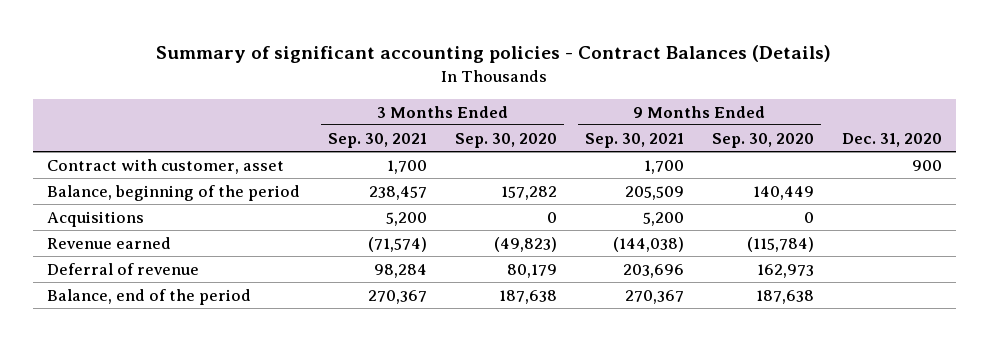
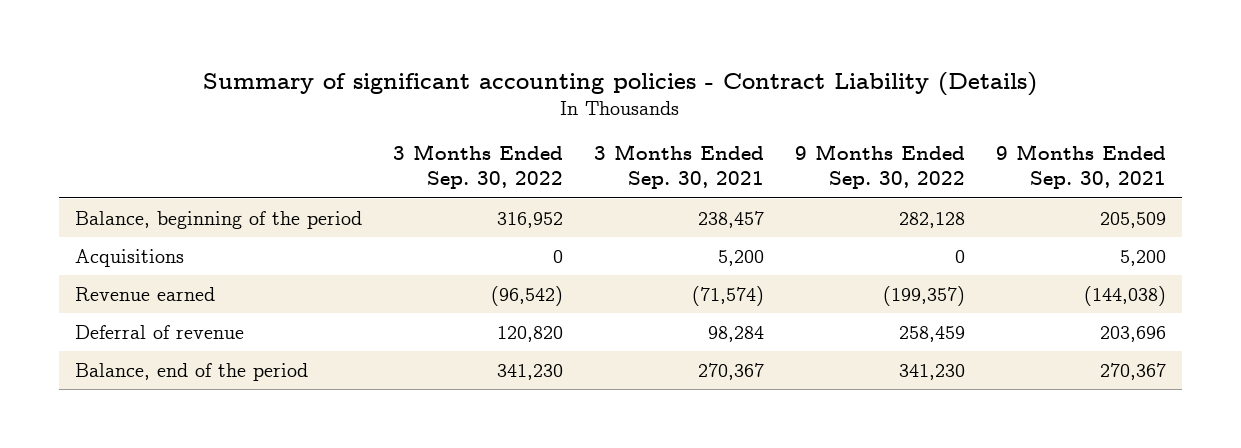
[156,45,832,64] Summary of significant accounting policies - Contract Balances (Details) -> [203,72,1038,97] Summary of significant accounting policies - Contract Liability (Details)
[455,132,558,148] Sep. 30, 2020 -> none
[711,132,814,148] Sep. 30, 2020 -> none
[841,132,942,147] Dec. 31, 2020 -> none
none -> [392,144,563,190] 3 Months Ended Sep. 30, 2022
none -> [794,144,965,190] 9 Months Ended Sep. 30, 2022
[47,158,285,174] Contract with customer, asset -> none

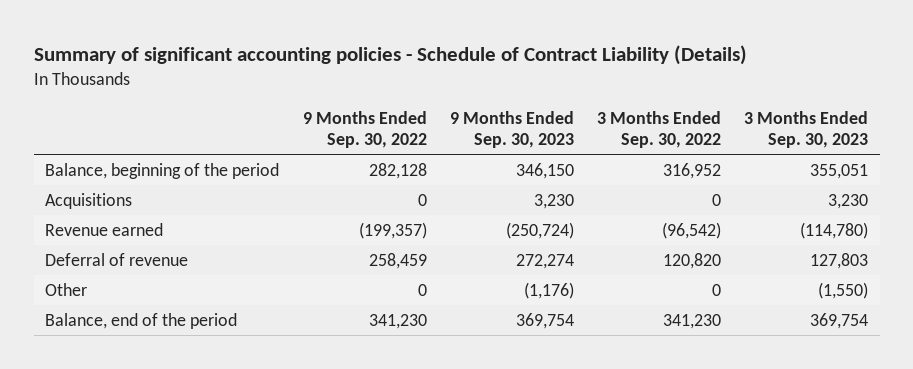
[203,72,1038,97] Summary of significant accounting policies - Contract Liability (Details) -> [33,45,747,66] Summary of significant accounting policies - Schedule of Contract Liability (Details)
[593,144,764,190] 3 Months Ended Sep. 30, 2021 -> none
[996,144,1167,190] 9 Months Ended Sep. 30, 2021 -> none
none -> [449,111,574,148] 9 Months Ended Sep. 30, 2023
none -> [743,111,868,148] 3 Months Ended Sep. 30, 2023
none -> [45,282,88,296] Other

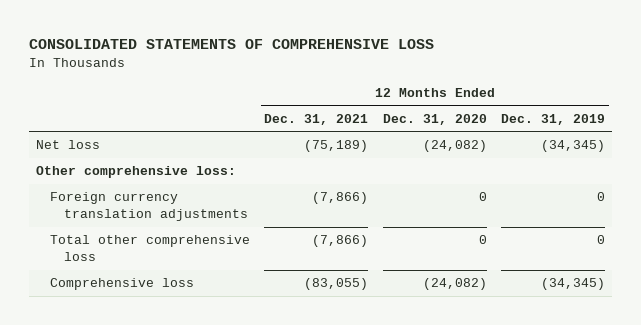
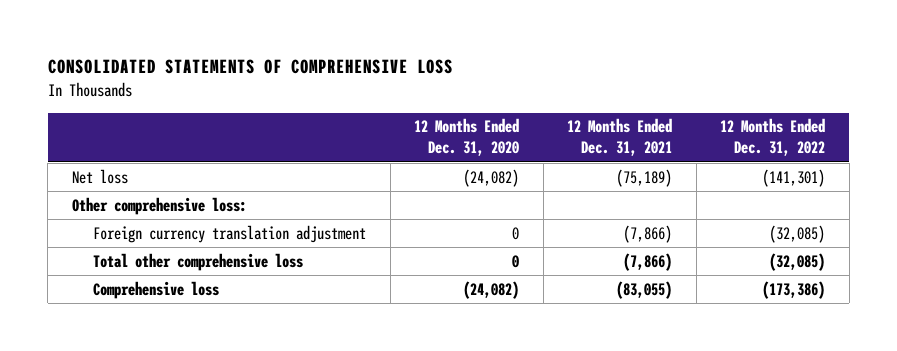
[501,113,606,125] Dec. 31, 2019 -> none
none -> [720,118,826,157] 12 Months Ended Dec. 31, 2022
[49,192,248,221] Foreign currency translation adjustments -> [93,224,367,243] Foreign currency translation adjustment

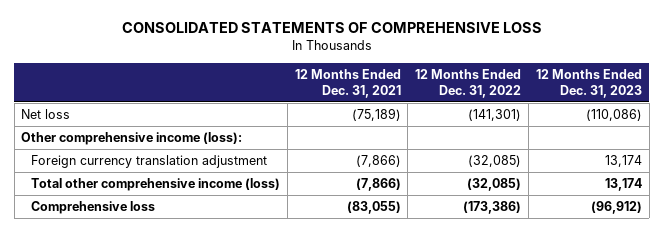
[414,118,520,157] 12 Months Ended Dec. 31, 2020 -> none
none -> [535,68,642,98] 12 Months Ended Dec. 31, 2023
[71,196,247,215] Other comprehensive loss: -> [21,132,243,146] Other comprehensive income (loss):
[93,252,304,271] Total other comprehensive loss -> [30,178,280,192] Total other comprehensive income (loss)

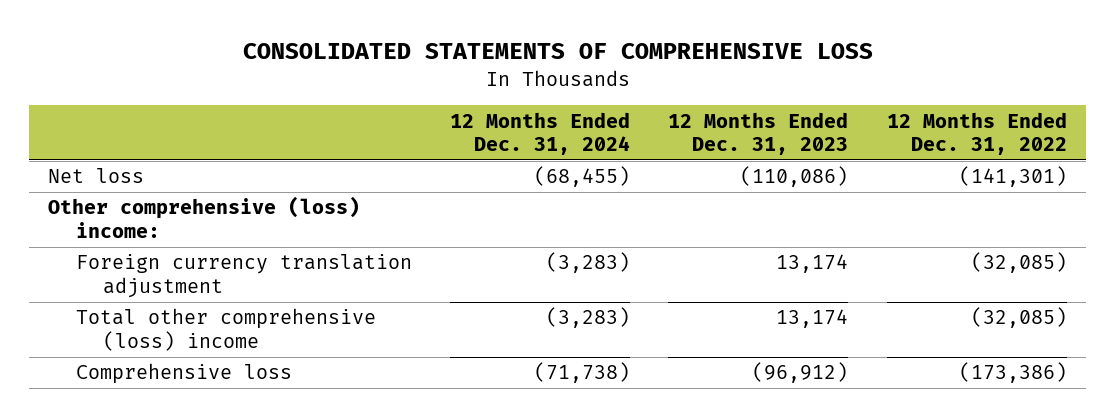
[294,68,401,98] 12 Months Ended Dec. 31, 2021 -> none
none -> [449,111,630,156] 12 Months Ended Dec. 31, 2024
[21,132,243,146] Other comprehensive income (loss): -> [48,196,361,238] Other comprehensive (loss) income:
[30,178,280,192] Total other comprehensive income (loss) -> [75,308,376,351] Total other comprehensive (loss) income

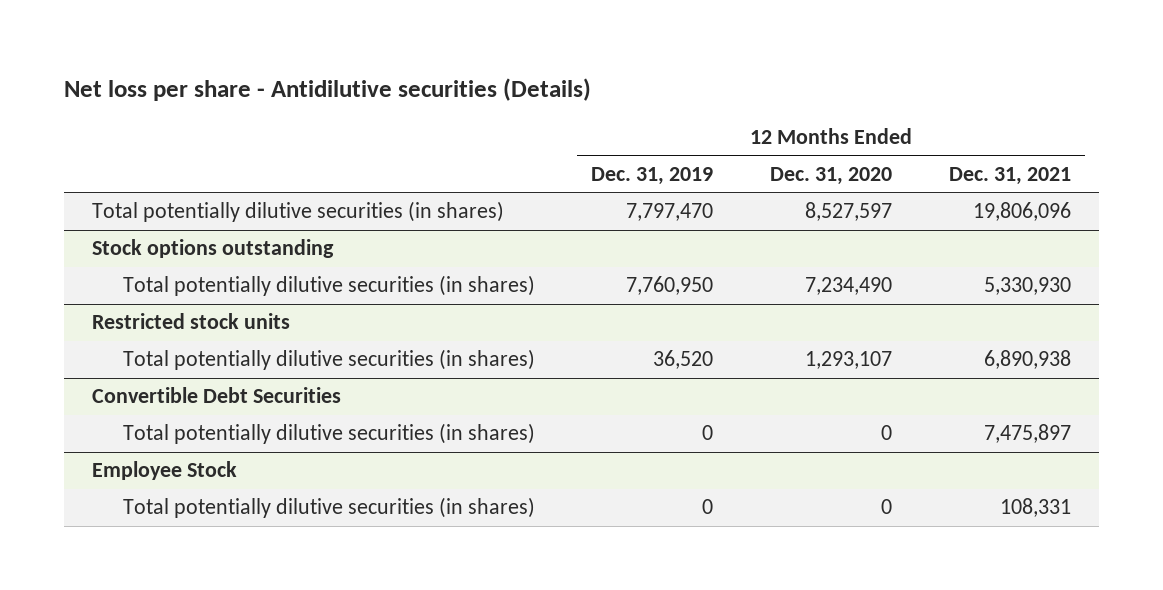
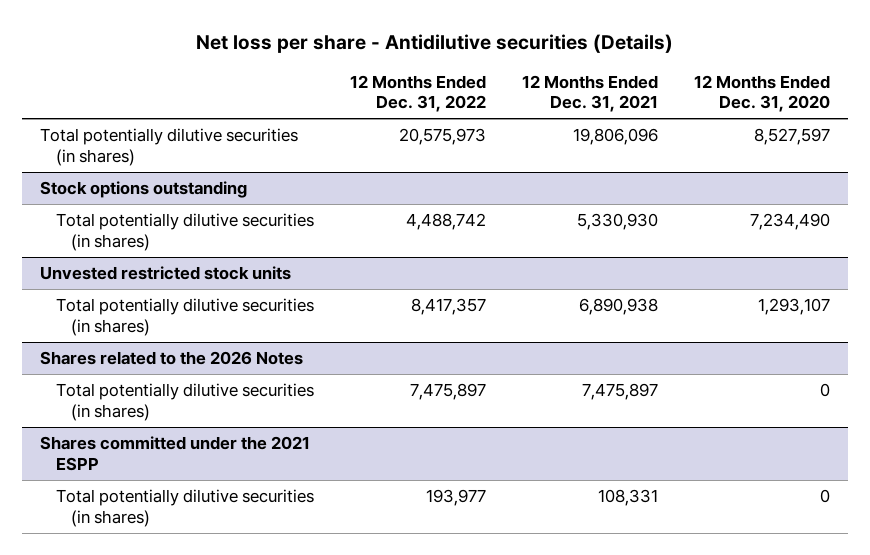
[591,166,714,185] Dec. 31, 2019 -> none
none -> [349,74,486,113] 12 Months Ended Dec. 31, 2022
[92,313,291,330] Restricted stock units -> [40,266,292,281] Unvested restricted stock units
[92,387,342,404] Convertible Debt Securities -> [40,351,304,366] Shares related to the 2026 Notes
[92,461,238,481] Employee Stock -> [40,436,311,471] Shares committed under the 2021 ESPP

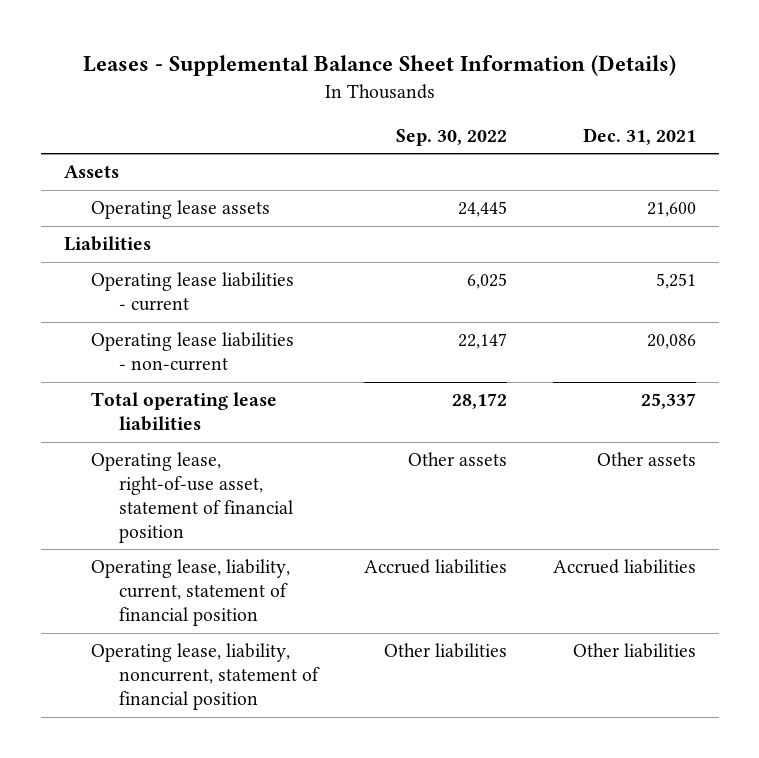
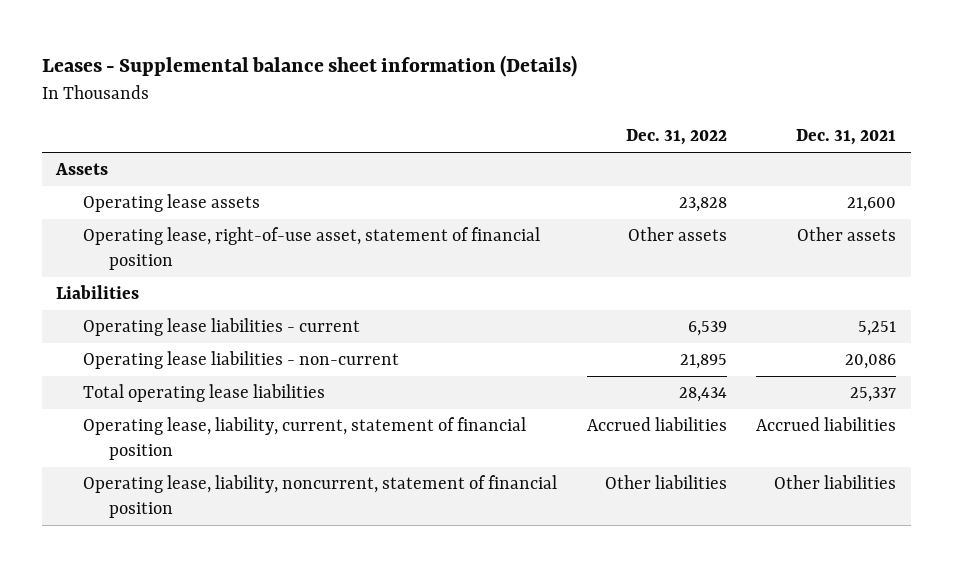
[82,55,676,77] Leases - Supplemental Balance Sheet Information (Details) -> [41,55,577,78] Leases - Supplemental balance sheet information (Details)
[395,128,507,146] Sep. 30, 2022 -> none
none -> [625,129,727,146] Dec. 31, 2022
[91,452,293,543] Operating lease, right-of-use asset, statement of financial position -> [82,227,540,271] Operating lease, right-of-use asset, statement of financial position

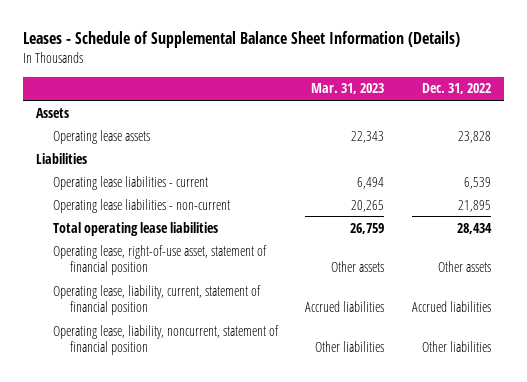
[41,55,577,78] Leases - Supplemental balance sheet information (Details) -> [22,31,460,49] Leases - Schedule of Supplemental Balance Sheet Information (Details)
[796,129,897,146] Dec. 31, 2021 -> none
none -> [311,83,385,95] Mar. 31, 2023
[82,227,540,271] Operating lease, right-of-use asset, statement of financial position -> [53,244,268,276] Operating lease, right-of-use asset, statement of financial position

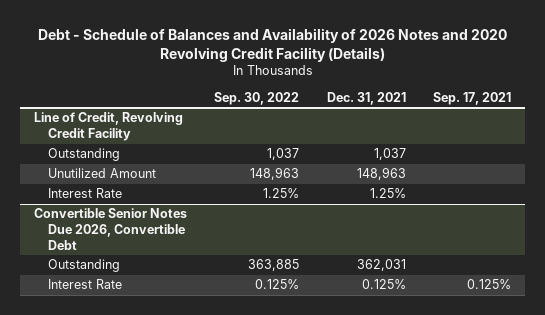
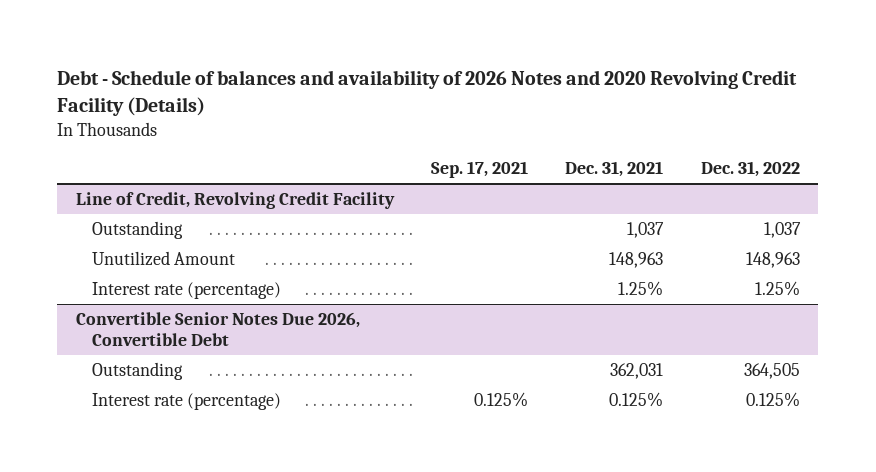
[37,27,507,62] Debt - Schedule of Balances and Availability of 2026 Notes and 2020 Revolving Credit Facility (Details) -> [57,69,798,116] Debt - Schedule of balances and availability of 2026 Notes and 2020 Revolving Credit Facility (Details)
[214,91,300,105] Sep. 30, 2022 -> none
none -> [700,161,800,178] Dec. 31, 2022
[48,188,123,199] Interest Rate -> [92,281,282,299] Interest rate (percentage)
[48,279,123,290] Interest Rate -> [92,392,282,410] Interest rate (percentage)

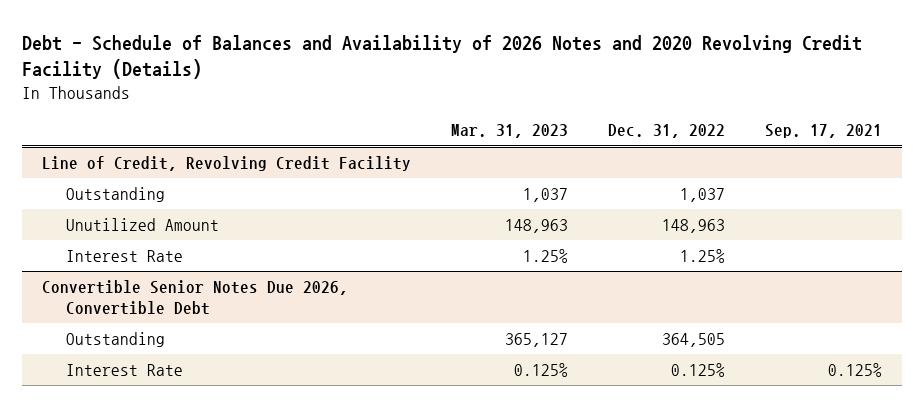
[57,69,798,116] Debt - Schedule of balances and availability of 2026 Notes and 2020 Revolving Credit Facility (Details) -> [22,34,863,79] Debt - Schedule of Balances and Availability of 2026 Notes and 2020 Revolving Credit Facility (Details)
[565,161,664,178] Dec. 31, 2021 -> none
none -> [451,124,569,139] Mar. 31, 2023
[92,281,282,299] Interest rate (percentage) -> [66,249,184,262] Interest Rate
[92,392,282,410] Interest rate (percentage) -> [66,363,184,376] Interest Rate

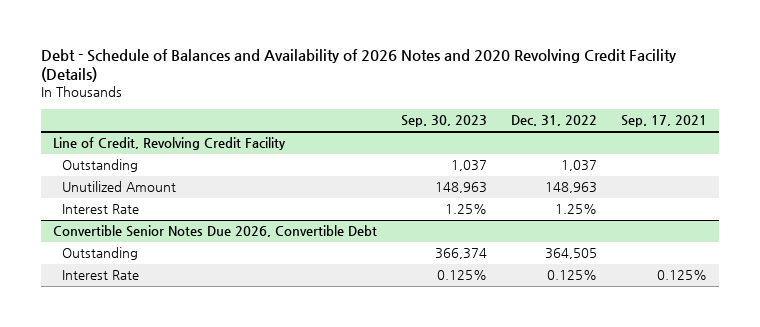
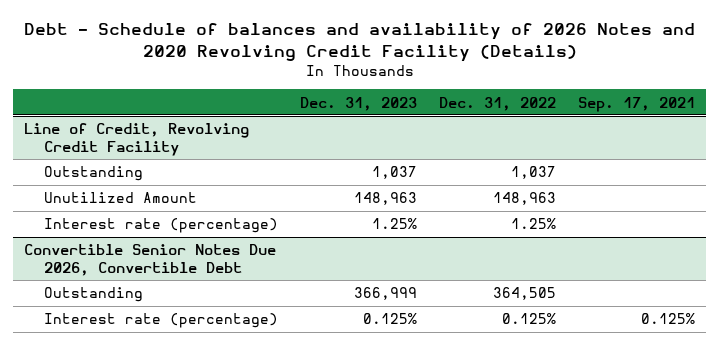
[40,49,677,83] Debt - Schedule of Balances and Availability of 2026 Notes and 2020 Revolving Credit Facility (Details) -> [23,23,695,62] Debt - Schedule of balances and availability of 2026 Notes and 2020 Revolving Credit Facility (Details)
[400,115,487,128] Sep. 30, 2023 -> none
none -> [299,96,417,111] Dec. 31, 2023
[62,204,140,215] Interest Rate -> [43,218,278,234] Interest rate (percentage)
[62,270,140,281] Interest Rate -> [43,313,278,329] Interest rate (percentage)

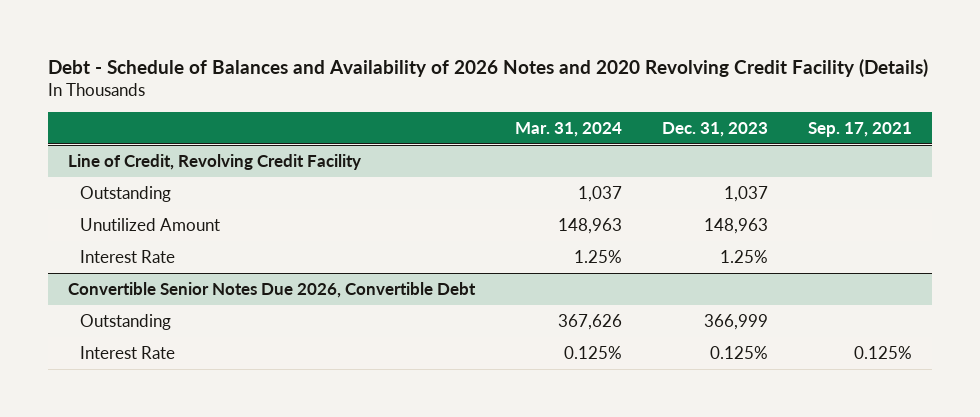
[23,23,695,62] Debt - Schedule of balances and availability of 2026 Notes and 2020 Revolving Credit Facility (Details) -> [48,58,929,77] Debt - Schedule of Balances and Availability of 2026 Notes and 2020 Revolving Credit Facility (Details)
[439,96,557,111] Dec. 31, 2022 -> none
none -> [515,121,623,137] Mar. 31, 2024
[43,218,278,234] Interest rate (percentage) -> [79,249,175,263] Interest Rate
[43,313,278,329] Interest rate (percentage) -> [79,345,175,359] Interest Rate

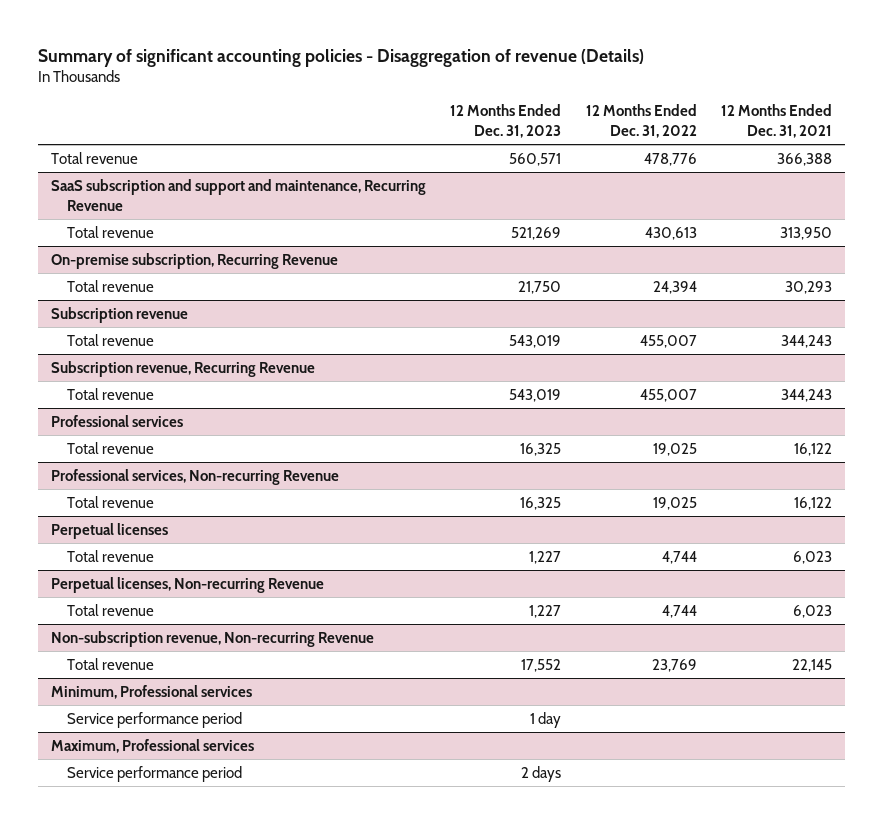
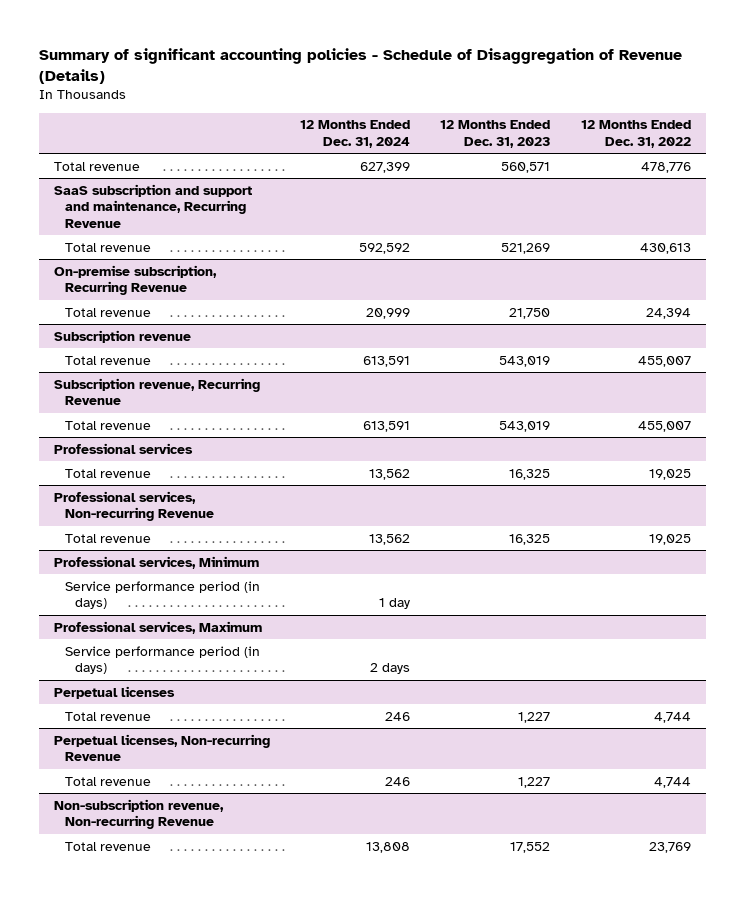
[38,48,645,67] Summary of significant accounting policies - Disaggregation of revenue (Details) -> [39,48,683,85] Summary of significant accounting policies - Schedule of Disaggregation of Revenue (Details)
[721,104,833,139] 12 Months Ended Dec. 31, 2021 -> none
none -> [300,120,411,148] 12 Months Ended Dec. 31, 2024
none -> [54,555,260,569] Professional services, Minimum
none -> [64,580,260,610] Service performance period (in days)
none -> [54,620,263,634] Professional services, Maximum
none -> [64,645,260,675] Service performance period (in days)
[50,684,252,699] Minimum, Professional services -> none
[67,711,243,728] Service performance period -> none
[50,738,254,753] Maximum, Professional services -> none
[67,765,243,782] Service performance period -> none

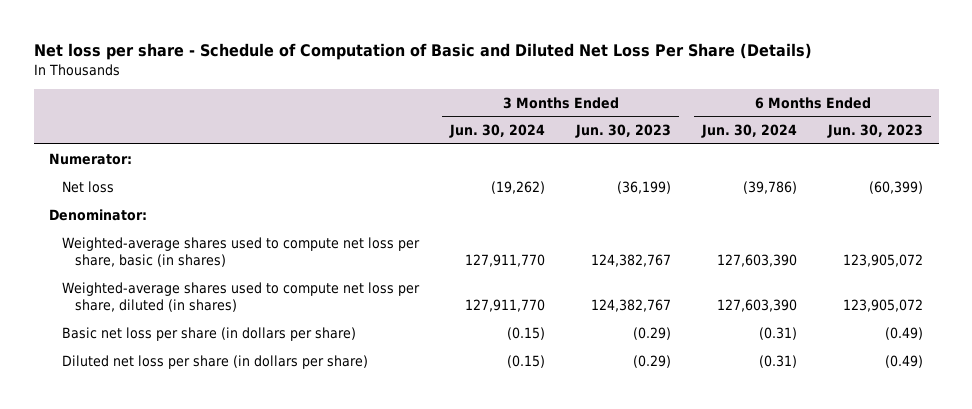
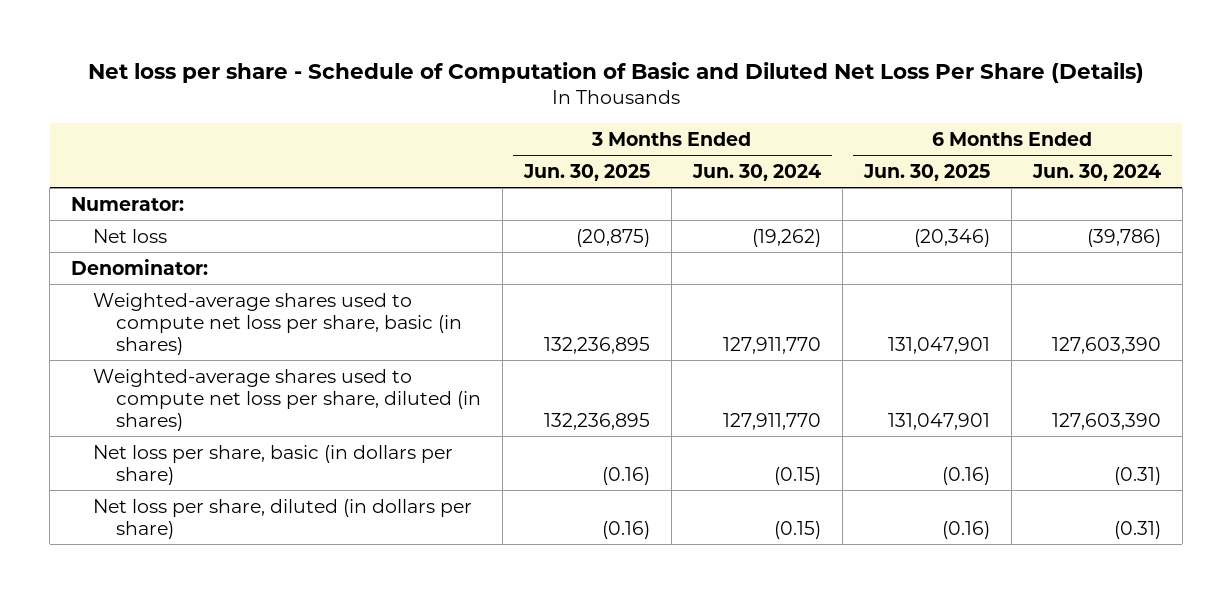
[575,124,672,139] Jun. 30, 2023 -> none
[827,124,924,139] Jun. 30, 2023 -> none
none -> [522,163,650,181] Jun. 30, 2025
none -> [862,163,990,181] Jun. 30, 2025
[62,326,357,341] Basic net loss per share (in dollars per share) -> [93,444,454,485] Net loss per share, basic (in dollars per share)
[62,354,369,369] Diluted net loss per share (in dollars per share) -> [93,498,473,539] Net loss per share, diluted (in dollars per share)

